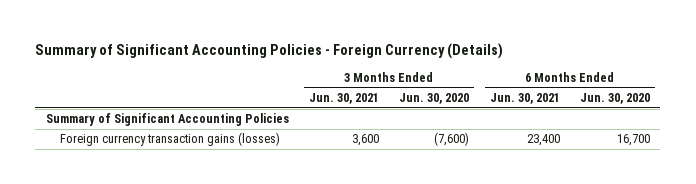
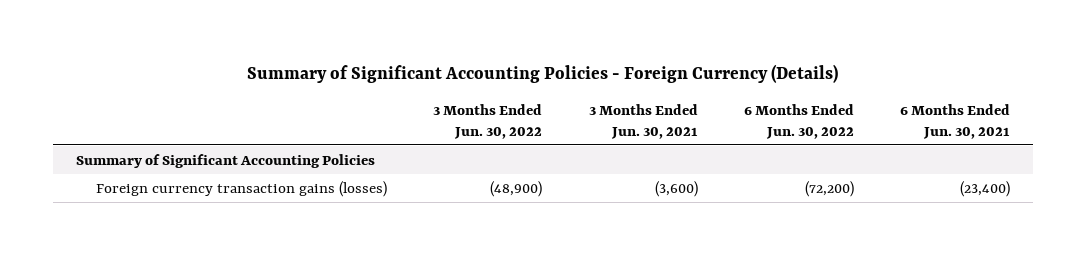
[399,93,470,105] Jun. 30, 2020 -> none
[580,93,651,105] Jun. 30, 2020 -> none
none -> [433,104,543,139] 3 Months Ended Jun. 30, 2022
none -> [743,104,854,139] 6 Months Ended Jun. 30, 2022
[351,134,379,147] 3,600 -> [654,180,698,197] (3,600)
[526,134,560,147] 23,400 -> [960,180,1011,197] (23,400)

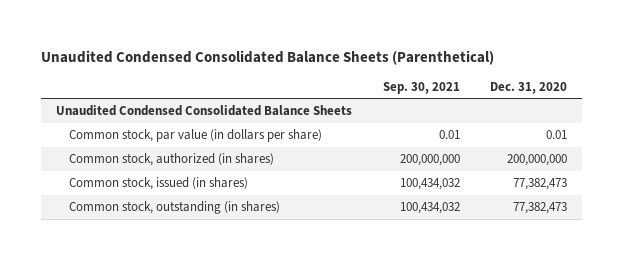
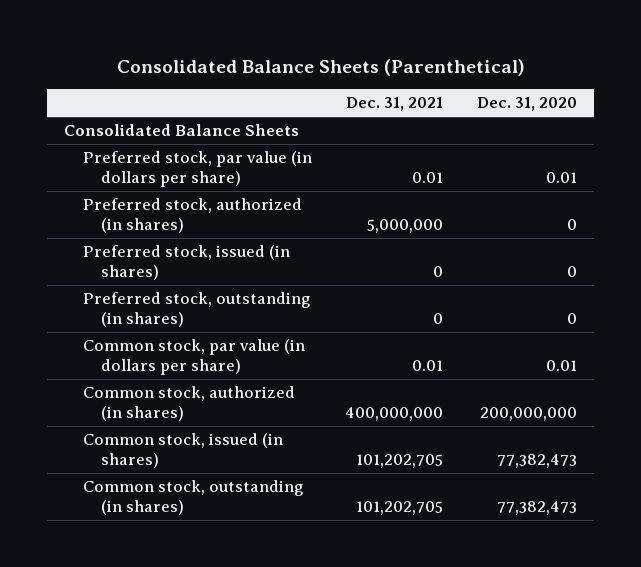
[41,49,495,65] Unaudited Condensed Consolidated Balance Sheets (Parenthetical) -> [116,58,525,76] Consolidated Balance Sheets (Parenthetical)
[382,81,460,94] Sep. 30, 2021 -> none
none -> [346,97,444,112] Dec. 31, 2021
[56,105,353,117] Unaudited Condensed Consolidated Balance Sheets -> [64,124,300,137] Consolidated Balance Sheets
none -> [82,151,312,188] Preferred stock, par value (in dollars per share)
none -> [82,198,302,234] Preferred stock, authorized (in shares)
none -> [82,245,290,281] Preferred stock, issued (in shares)
none -> [82,292,311,328] Preferred stock, outstanding (in shares)

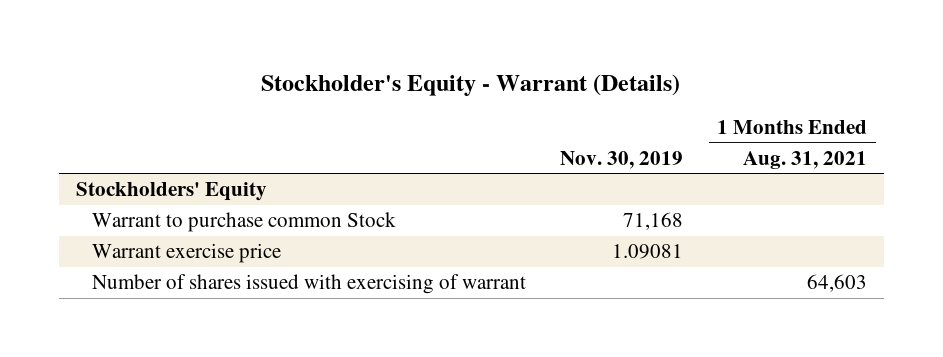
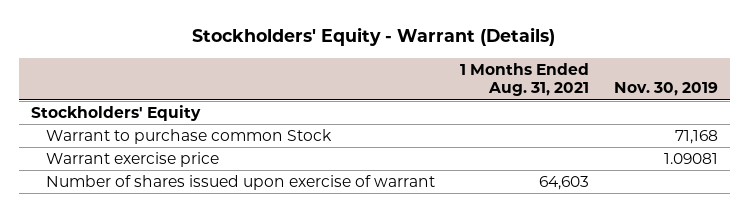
[261,73,681,96] Stockholder's Equity - Warrant (Details) -> [192,27,556,47] Stockholders' Equity - Warrant (Details)
[91,274,526,295] Number of shares issued with exercising of warrant -> [45,175,435,191] Number of shares issued upon exercise of warrant

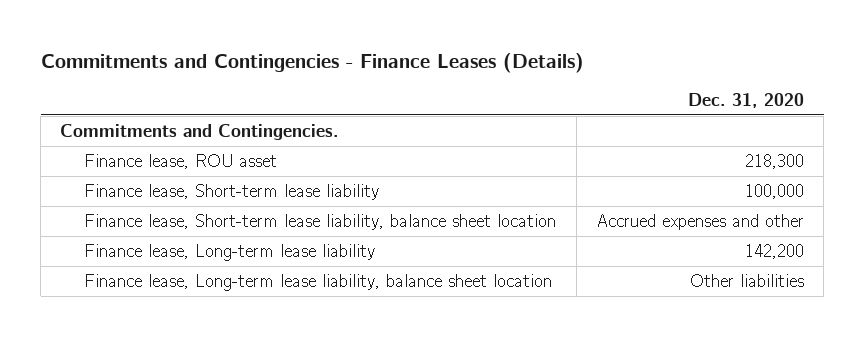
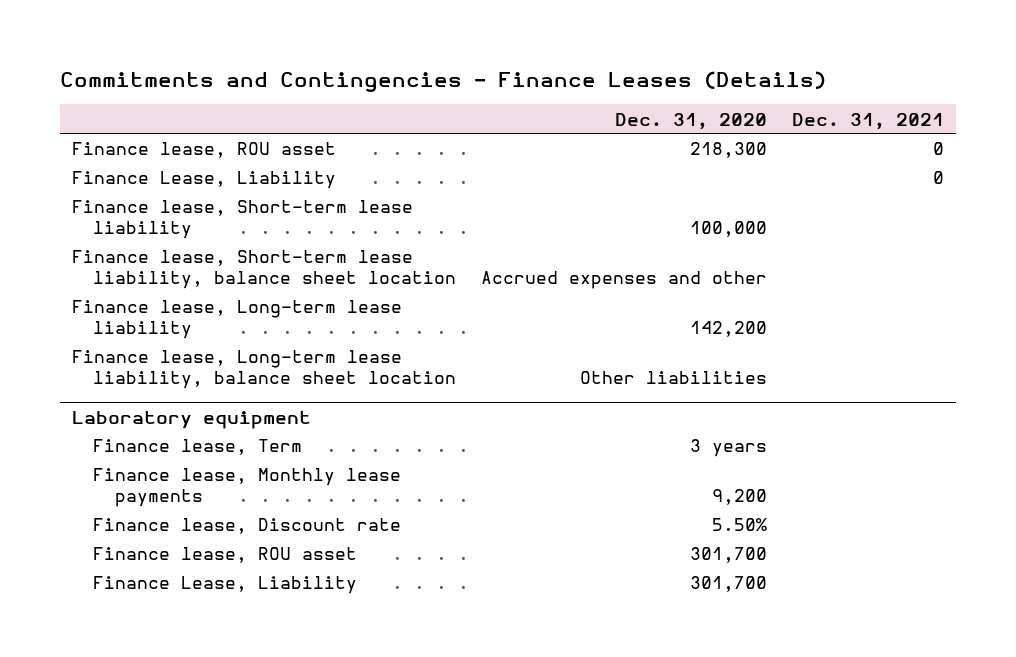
none -> [791,112,944,130] Dec. 31, 2021
[60,123,340,140] Commitments and Contingencies. -> none
none -> [71,171,336,190] Finance Lease, Liability
none -> [71,410,311,429] Laboratory equipment
none -> [93,439,303,456] Finance lease, Term
none -> [93,468,402,508] Finance lease, Monthly lease payments
none -> [93,518,402,535] Finance lease, Discount rate
none -> [93,547,358,564] Finance lease, ROU asset
none -> [93,576,358,595] Finance Lease, Liability

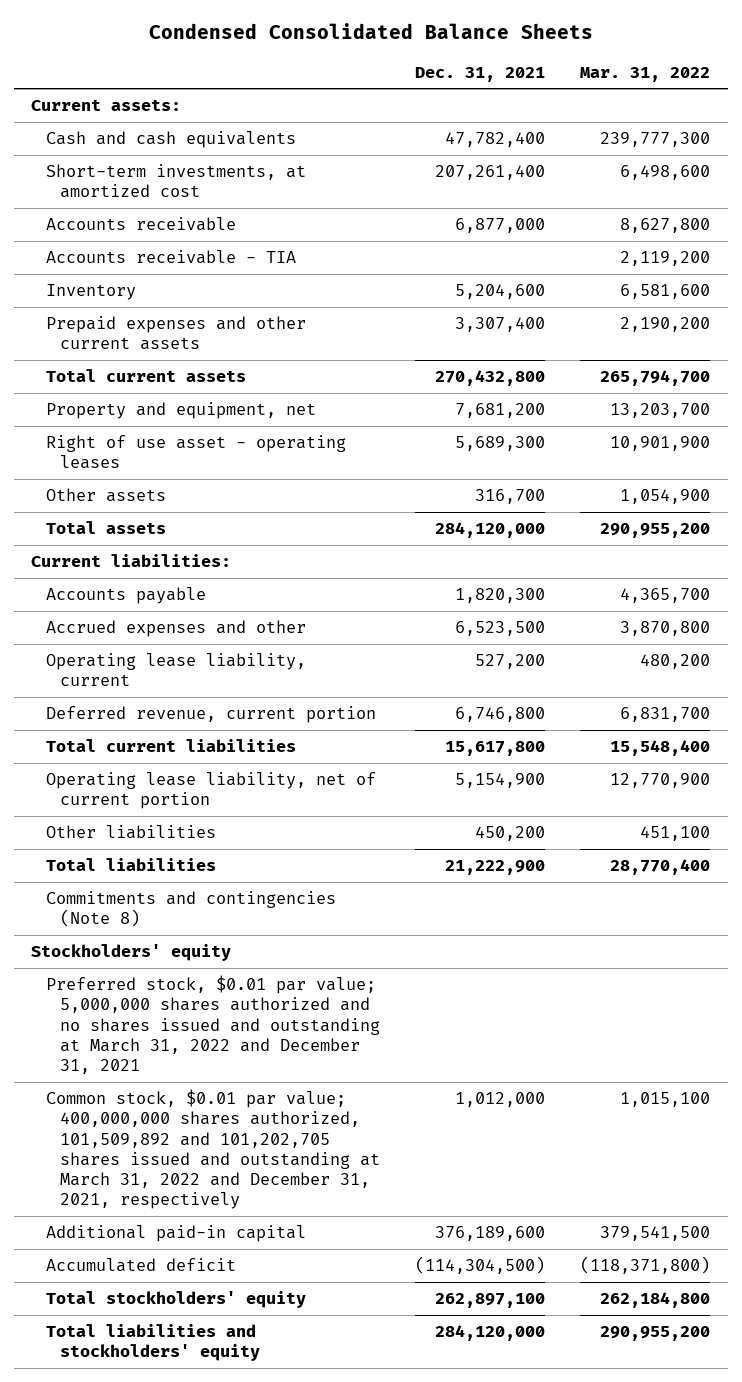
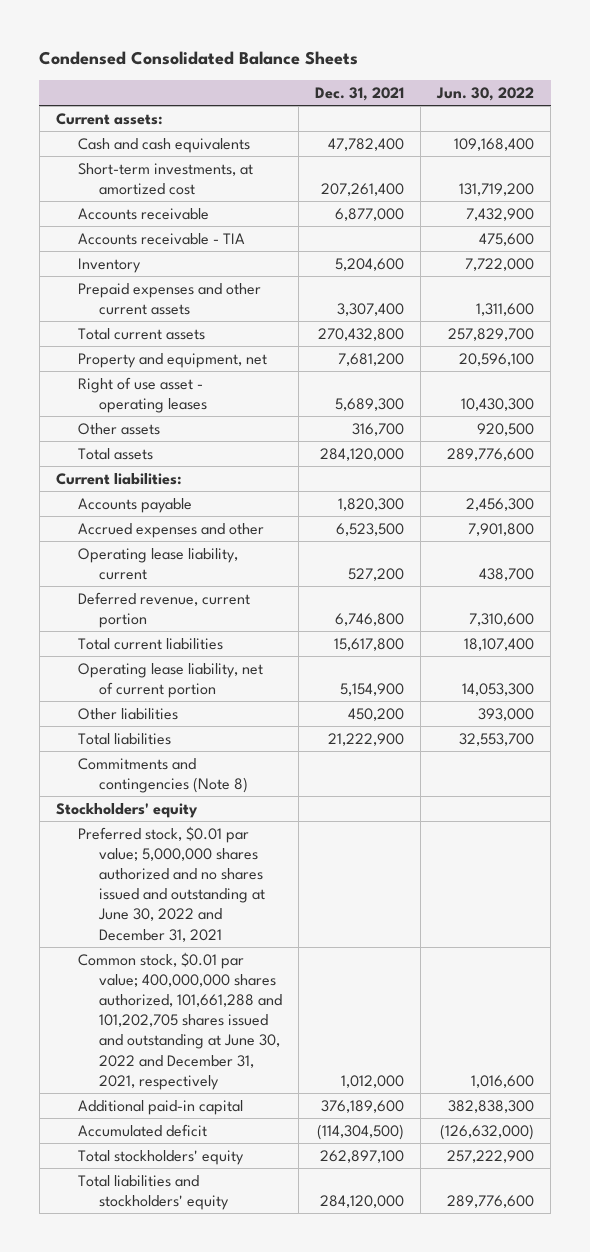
[580,66,711,82] Mar. 31, 2022 -> none
none -> [436,86,535,101] Jun. 30, 2022
[45,975,380,1074] Preferred stock, $0.01 par value; 5,000,000 shares authorized and no shares issued and outstanding at March 31, 2022 and December 31, 2021 -> [77,825,266,942] Preferred stock, $0.01 par value; 5,000,000 shares authorized and no shares issued and outstanding at June 30, 2022 and December 31, 2021
[45,1089,380,1210] Common stock, $0.01 par value; 400,000,000 shares authorized, 101,509,892 and 101,202,705 shares issued and outstanding at March 31, 2022 and December 31, 2021, respectively -> [77,951,283,1090] Common stock, $0.01 par value; 400,000,000 shares authorized, 101,661,288 and 101,202,705 shares issued and outstanding at June 30, 2022 and December 31, 2021, respectively

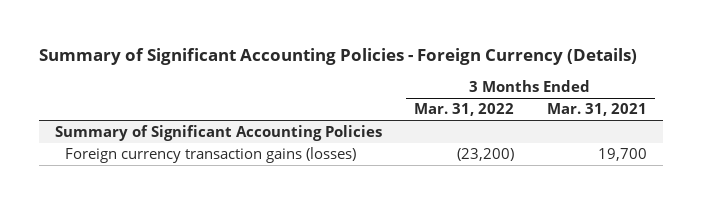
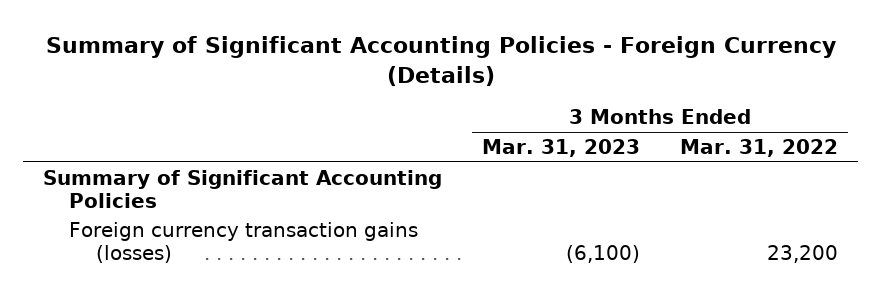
[546,103,647,117] Mar. 31, 2021 -> none
none -> [482,139,641,158] Mar. 31, 2023
[457,148,515,162] (23,200) -> [767,244,839,263] 23,200

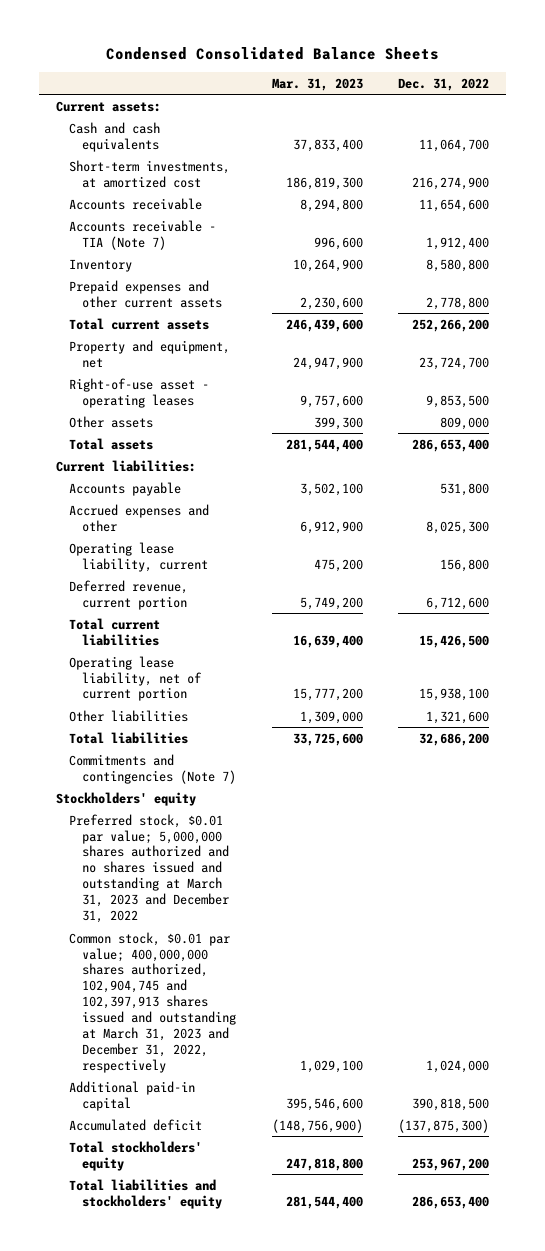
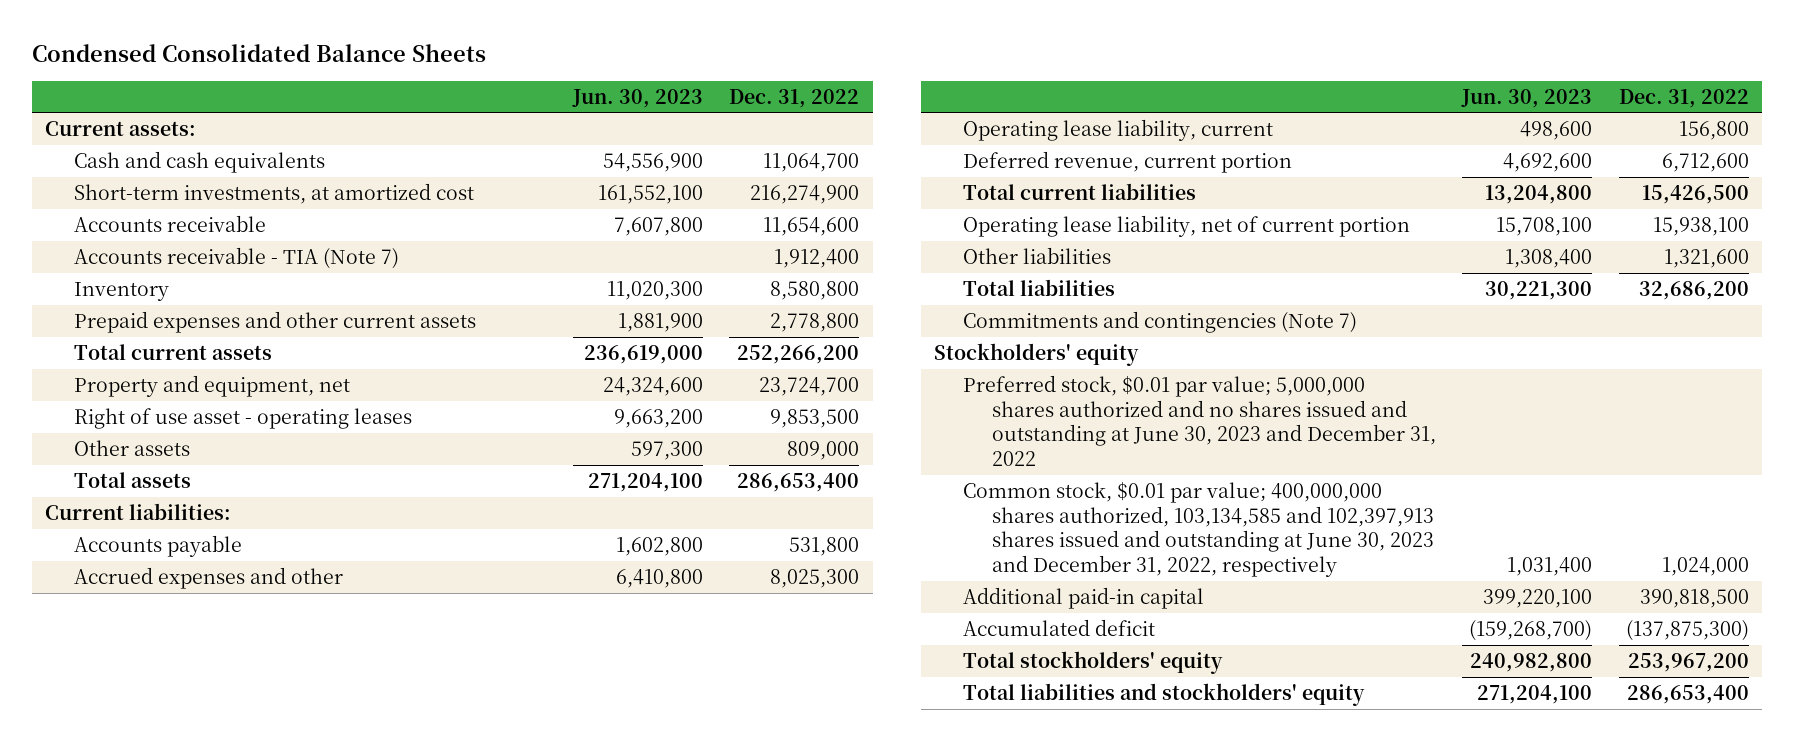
[271,77,363,91] Mar. 31, 2023 -> none
none -> [572,88,704,108] Jun. 30, 2023
[69,377,210,408] Right-of-use asset - operating leases -> [73,407,412,429] Right of use asset - operating leases
[69,813,230,924] Preferred stock, $0.01 par value; 5,000,000 shares authorized and no shares issued and outstanding at March 31, 2023 and December 31, 2022 -> [962,374,1436,467] Preferred stock, $0.01 par value; 5,000,000 shares authorized and no shares issued and outstanding at June 30, 2023 and December 31, 2022
[69,931,237,1073] Common stock, $0.01 par value; 400,000,000 shares authorized, 102,904,745 and 102,397,913 shares issued and outstanding at March 31, 2023 and December 31, 2022, respectively -> [962,481,1434,578] Common stock, $0.01 par value; 400,000,000 shares authorized, 103,134,585 and 102,397,913 shares issued and outstanding at June 30, 2023 and December 31, 2022, respectively

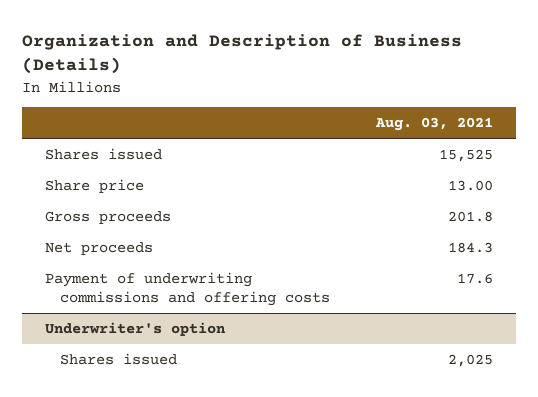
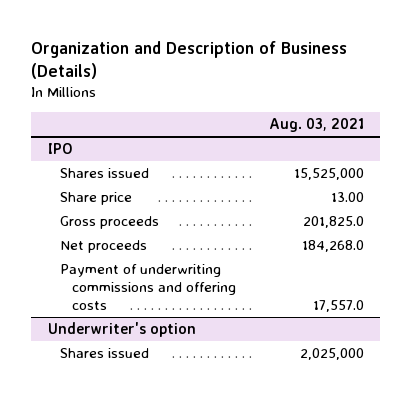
none -> [47,142,73,154] IPO
[439,148,494,162] 15,525 -> [293,167,364,180] 15,525,000
[448,210,494,222] 201.8 -> [302,215,364,228] 201,825.0
[448,241,494,253] 184.3 -> [301,239,364,252] 184,268.0
[457,272,494,284] 17.6 -> [312,300,364,313] 17,557.0
[448,353,494,367] 2,025 -> [299,347,364,360] 2,025,000

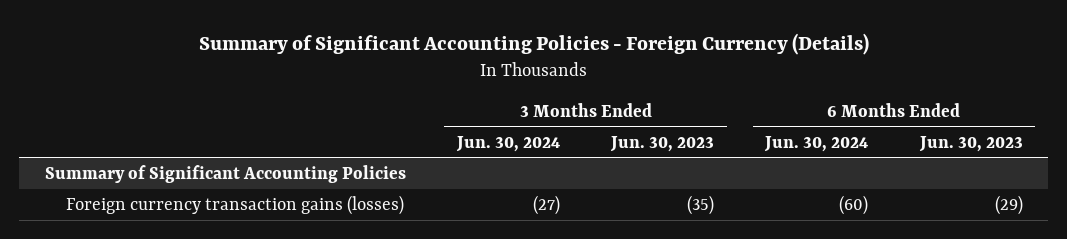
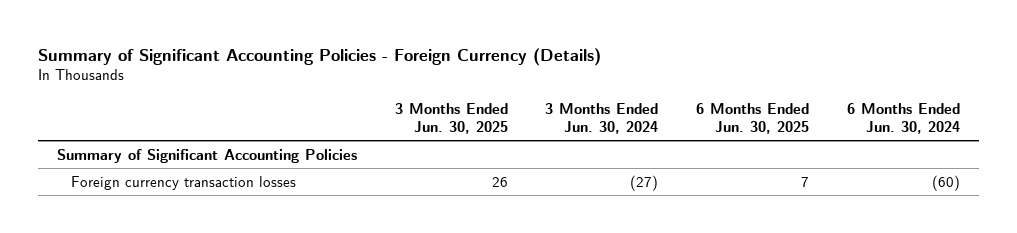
[610,135,715,152] Jun. 30, 2023 -> none
[918,135,1023,152] Jun. 30, 2023 -> none
none -> [394,102,508,135] 3 Months Ended Jun. 30, 2025
none -> [696,102,810,135] 6 Months Ended Jun. 30, 2025
[66,194,405,215] Foreign currency transaction gains (losses) -> [70,175,296,190] Foreign currency transaction losses

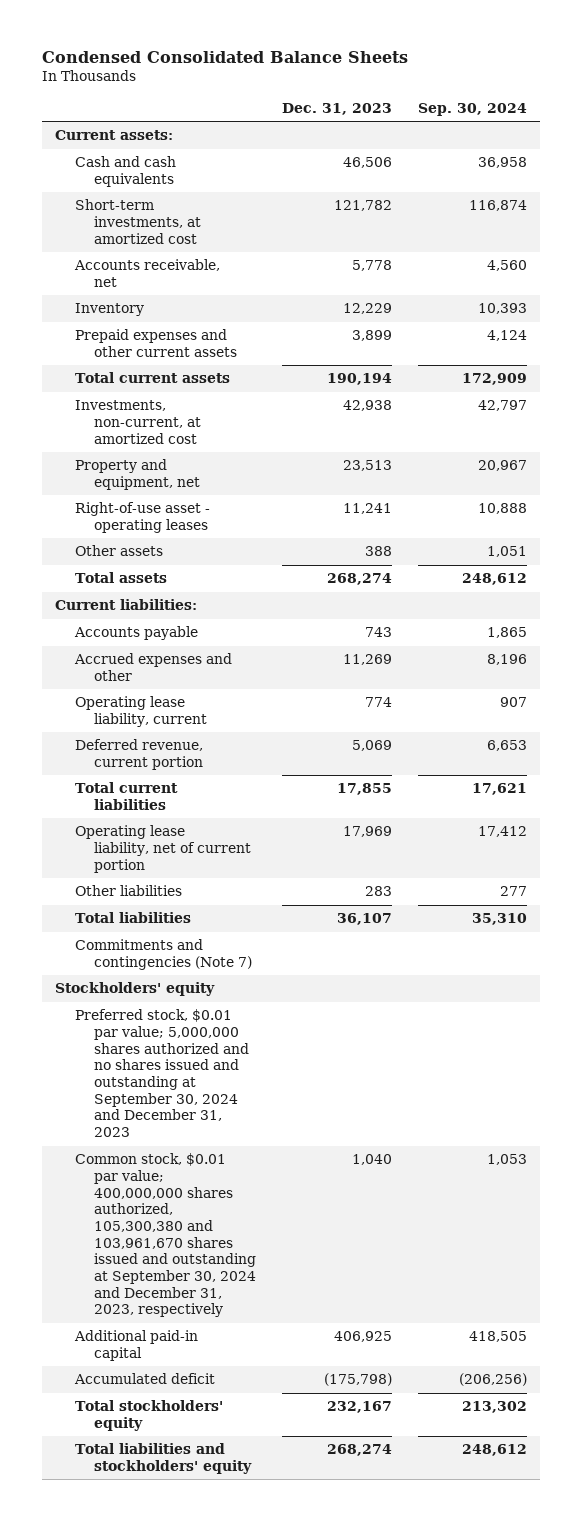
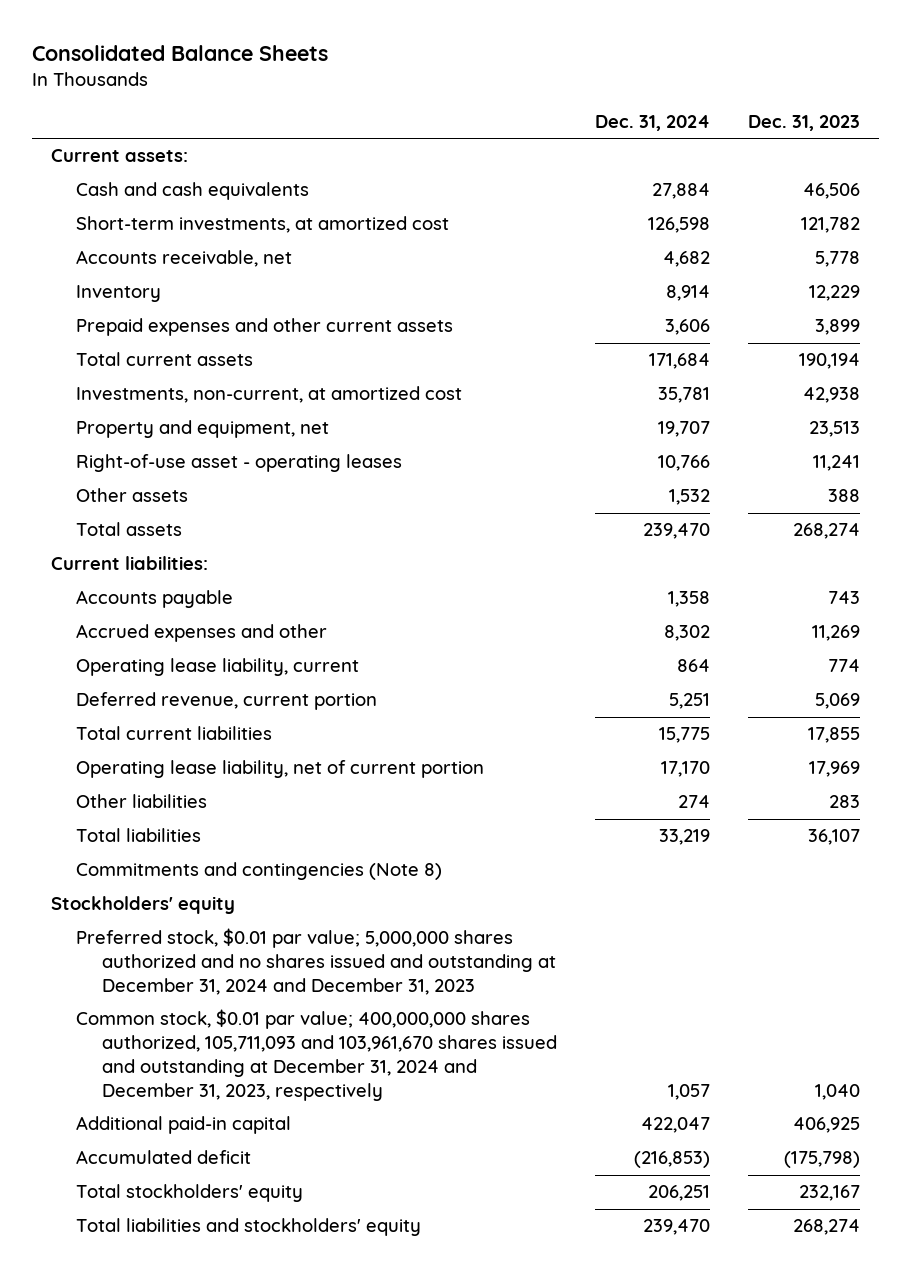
[42,50,409,63] Condensed Consolidated Balance Sheets -> [31,44,328,61] Consolidated Balance Sheets
[418,102,528,116] Sep. 30, 2024 -> none
none -> [594,114,710,131] Dec. 31, 2024
[74,939,253,970] Commitments and contingencies (Note 7) -> [76,862,443,881] Commitments and contingencies (Note 8)
[74,1009,250,1138] Preferred stock, $0.01 par value; 5,000,000 shares authorized and no shares issued and outstanding at September 30, 2024 and December 31, 2023 -> [76,928,557,995] Preferred stock, $0.01 par value; 5,000,000 shares authorized and no shares issued and outstanding at December 31, 2024 and December 31, 2023
[74,1153,257,1318] Common stock, $0.01 par value; 400,000,000 shares authorized, 105,300,380 and 103,961,670 shares issued and outstanding at September 30, 2024 and December 31, 2023, respectively -> [76,1009,558,1101] Common stock, $0.01 par value; 400,000,000 shares authorized, 105,711,093 and 103,961,670 shares issued and outstanding at December 31, 2024 and December 31, 2023, respectively

